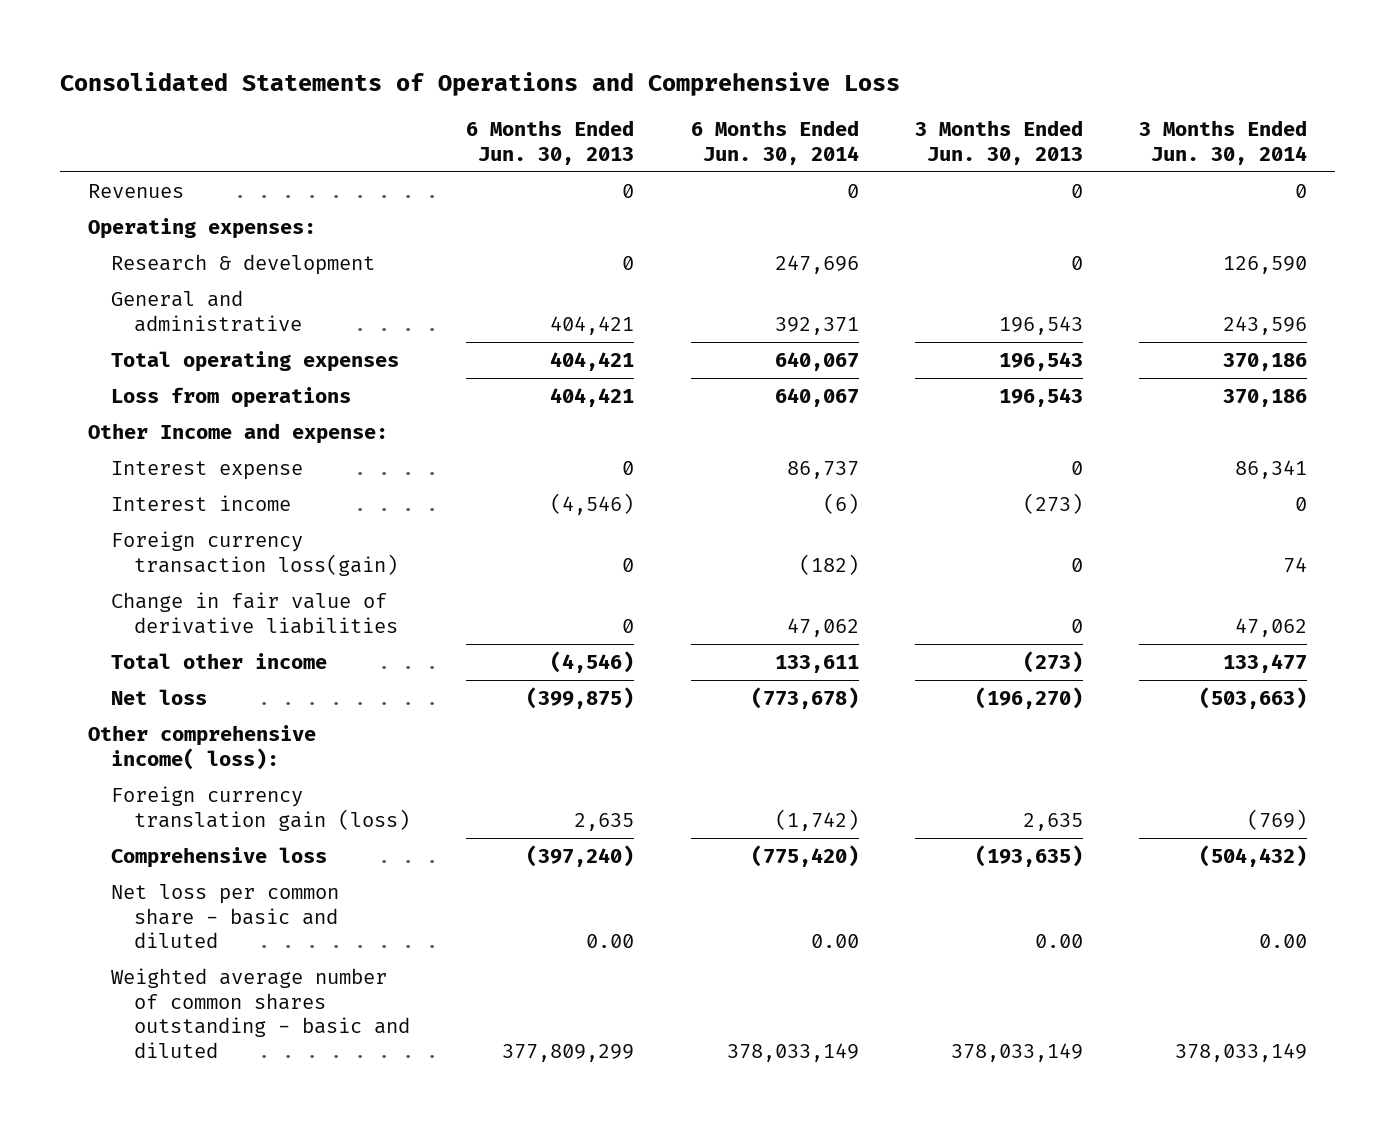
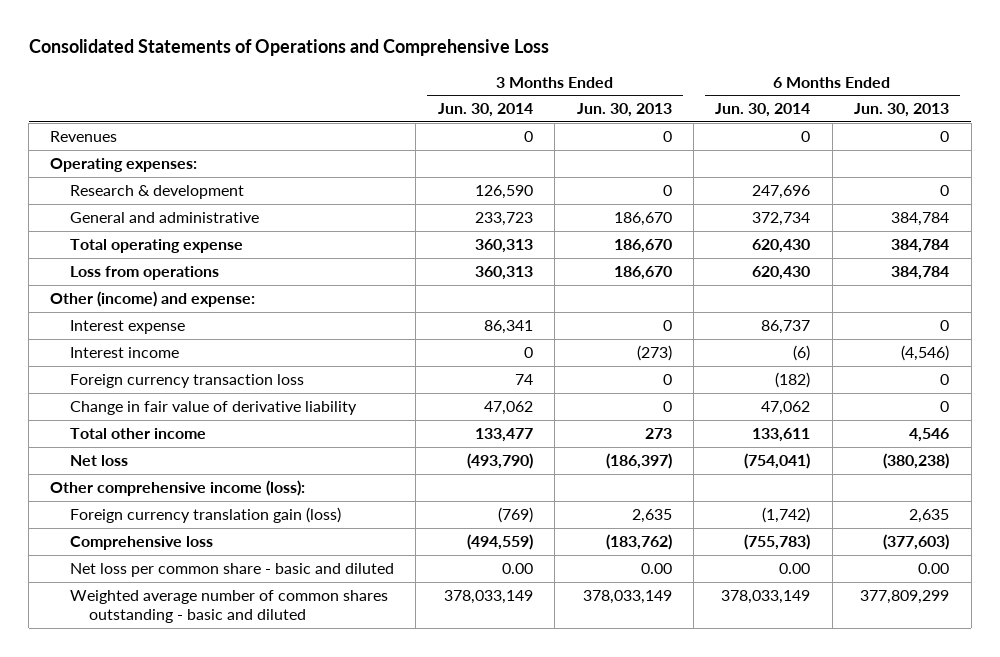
[550,315,635,335] 404,421 -> [891,211,950,226] 384,784
[774,316,859,335] 392,371 -> [752,211,811,226] 372,734
[998,315,1083,335] 196,543 -> [613,211,672,226] 186,670
[1223,315,1308,335] 243,596 -> [474,211,533,226] 233,723
[111,351,400,373] Total operating expenses -> [69,238,243,253] Total operating expense
[550,352,635,372] 404,421 -> [891,238,950,253] 384,784
[774,352,859,372] 640,067 -> [752,238,811,253] 620,430
[998,352,1083,372] 196,543 -> [613,238,672,253] 186,670
[1223,353,1308,372] 370,186 -> [474,238,533,253] 360,313
[550,388,635,408] 404,421 -> [891,265,950,280] 384,784
[774,388,859,408] 640,067 -> [752,265,811,280] 620,430
[998,388,1083,408] 196,543 -> [613,265,672,280] 186,670
[1223,389,1308,408] 370,186 -> [474,265,533,280] 360,313
[87,423,388,445] Other Income and expense: -> [50,290,256,307] Other (income) and expense:
[111,531,399,576] Foreign currency transaction loss(gain) -> [69,373,304,388] Foreign currency transaction loss
[111,592,399,634] Change in fair value of derivative liabilities -> [69,400,357,415] Change in fair value of derivative liability
[550,651,635,674] (4,546) -> [909,427,950,442] 4,546
[1022,651,1083,674] (273) -> [644,427,672,439] 273
[526,687,635,710] (399,875) -> [883,452,950,469] (380,238)
[750,687,859,710] (773,678) -> [744,452,811,469] (754,041)
[974,687,1083,710] (196,270) -> [605,452,672,469] (186,397)
[1199,687,1308,710] (503,663) -> [466,452,533,469] (493,790)
[87,725,316,770] Other comprehensive income( loss): -> [50,479,306,496] Other comprehensive income (loss):
[526,845,635,868] (397,240) -> [883,533,950,550] (377,603)
[750,845,859,868] (775,420) -> [744,533,811,550] (755,783)
[974,845,1083,868] (193,635) -> [605,533,672,550] (183,762)
[1199,845,1308,868] (504,432) -> [466,533,533,550] (494,559)

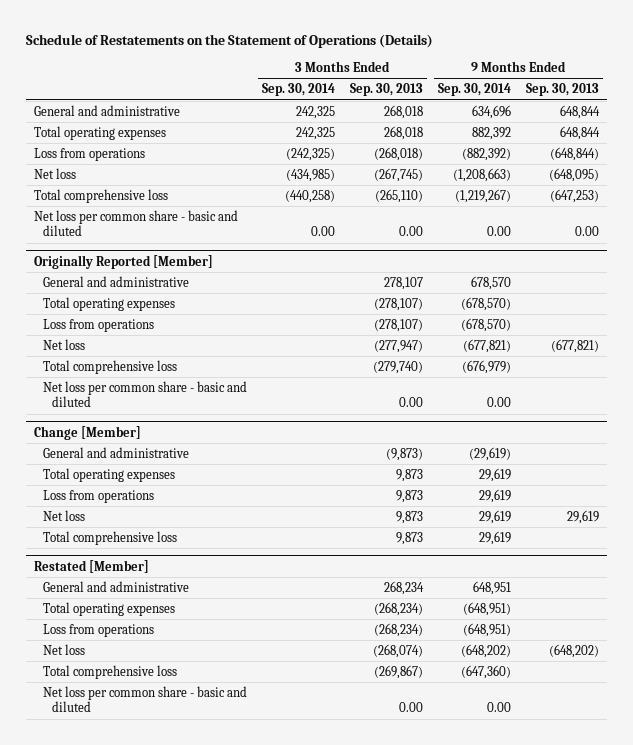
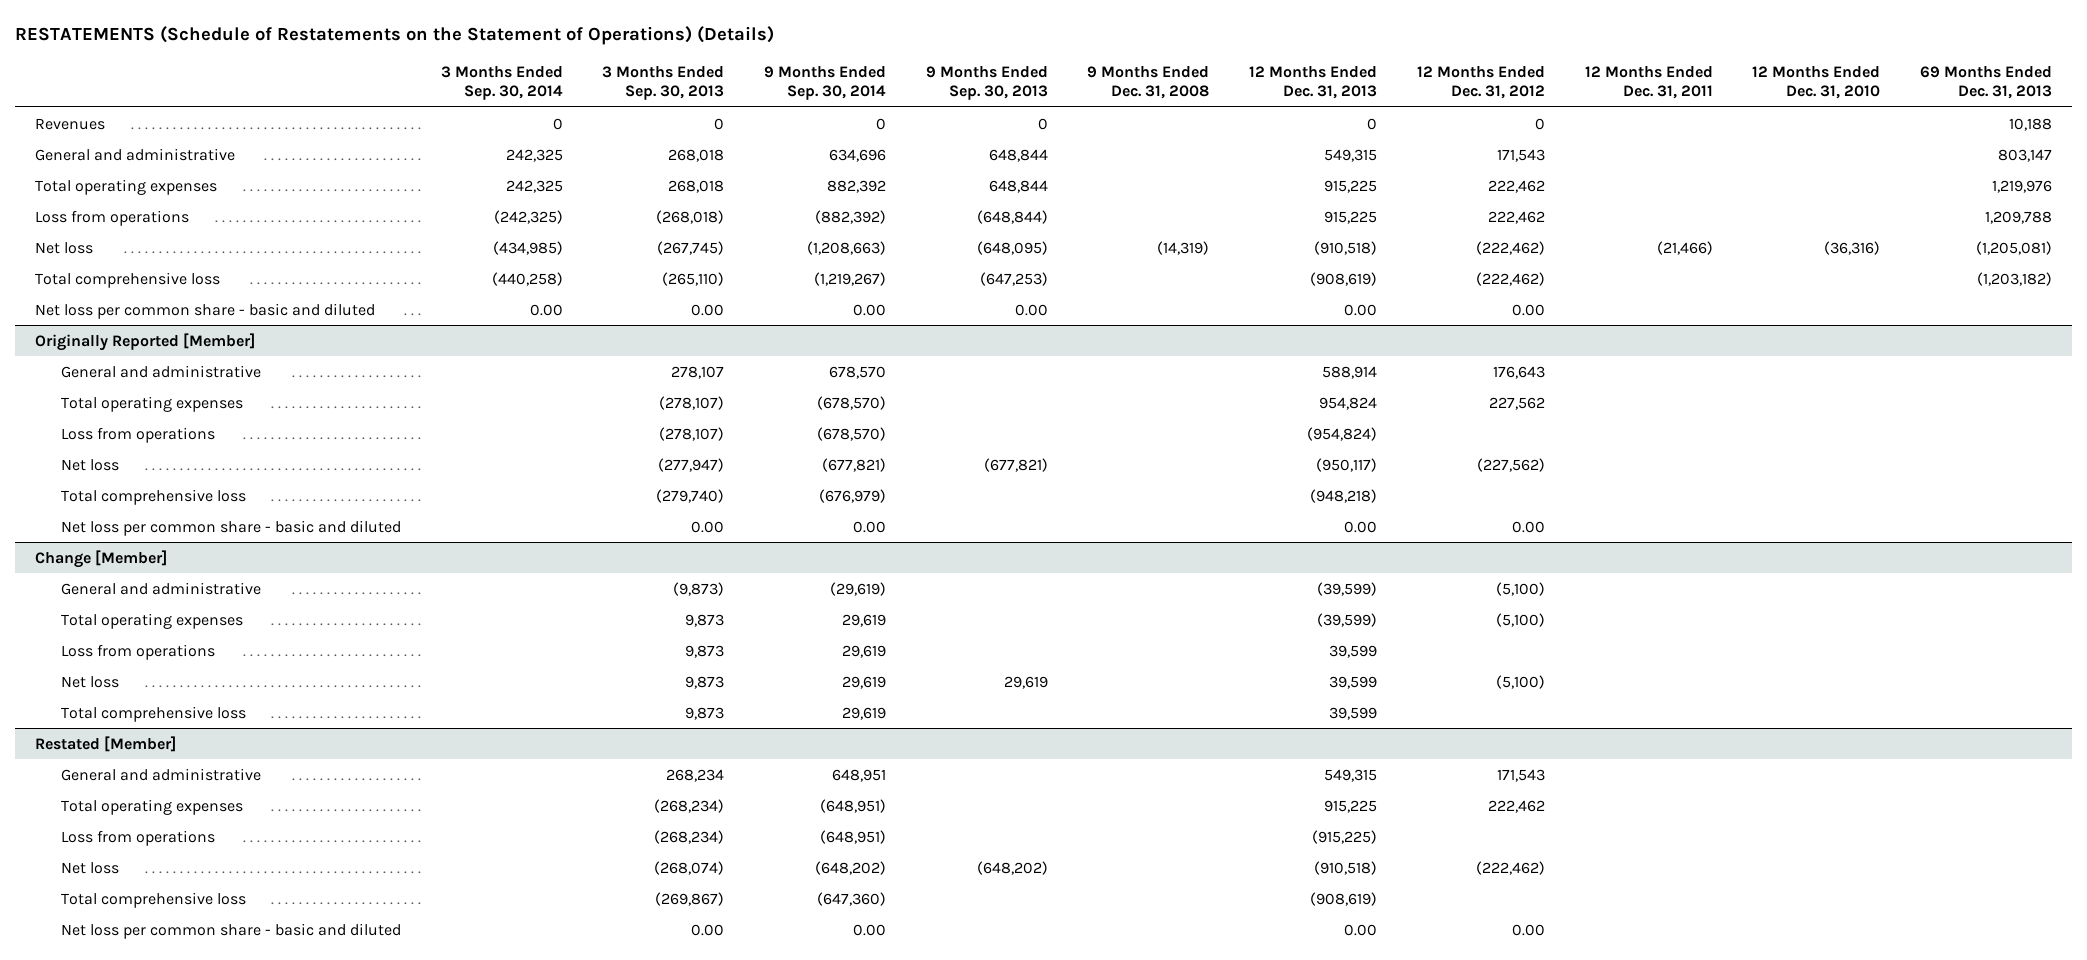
[26,34,434,49] Schedule of Restatements on the Statement of Operations (Details) -> [15,26,775,46] RESTATEMENTS (Schedule of Restatements on the Statement of Operations) (Details)
none -> [1087,66,1210,100] 9 Months Ended Dec. 31, 2008
none -> [1249,66,1378,100] 12 Months Ended Dec. 31, 2013
none -> [1416,66,1545,100] 12 Months Ended Dec. 31, 2012
none -> [1584,66,1713,100] 12 Months Ended Dec. 31, 2011
none -> [1752,66,1881,100] 12 Months Ended Dec. 31, 2010
none -> [1920,66,2053,100] 69 Months Ended Dec. 31, 2013
none -> [35,117,106,130] Revenues

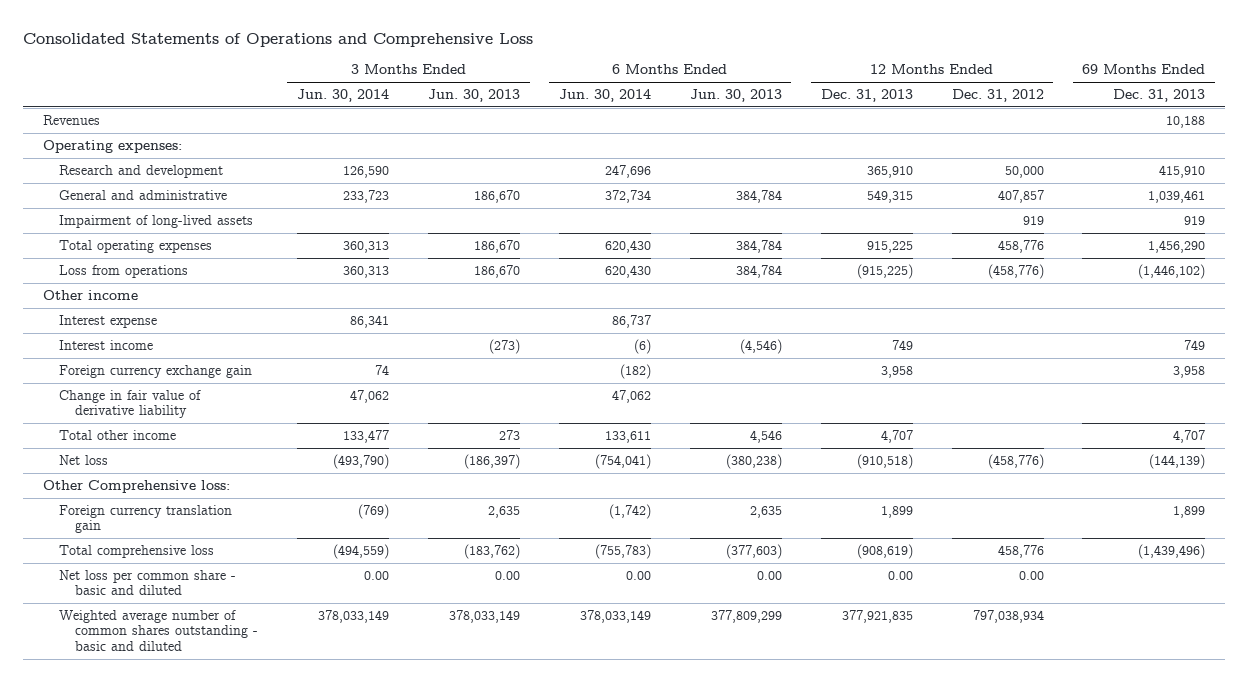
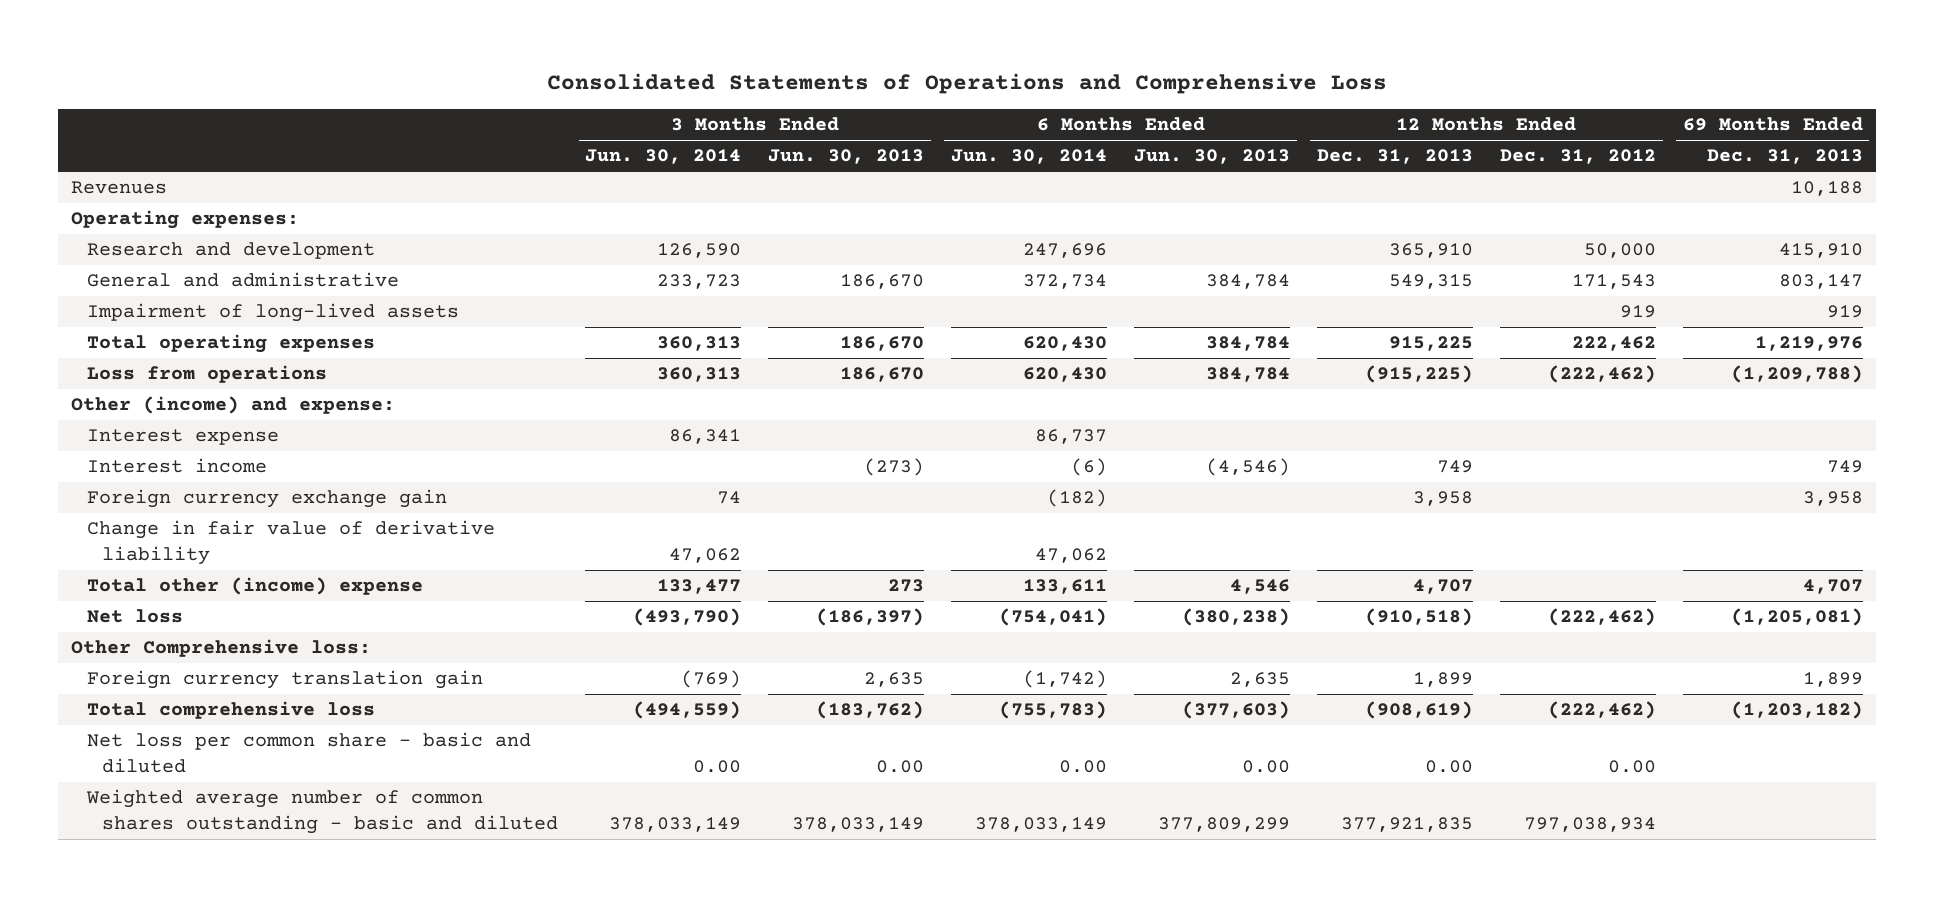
[997,189,1044,203] 407,857 -> [1571,274,1656,290] 171,543
[1148,189,1206,203] 1,039,461 -> [1778,274,1863,290] 803,147
[997,239,1044,253] 458,776 -> [1571,336,1656,352] 222,462
[1148,239,1206,253] 1,456,290 -> [1754,336,1863,352] 1,219,976
[987,263,1044,279] (458,776) -> [1547,365,1656,384] (222,462)
[1138,263,1206,279] (1,446,102) -> [1730,365,1863,384] (1,209,788)
[42,289,138,300] Other income -> [71,396,396,415] Other (income) and expense:
[59,429,177,440] Total other income -> [86,577,423,596] Total other (income) expense
[987,453,1044,469] (458,776) -> [1547,608,1656,627] (222,462)
[1149,453,1206,469] (144,139) -> [1730,608,1863,627] (1,205,081)
[997,544,1044,558] 458,776 -> [1547,701,1656,720] (222,462)
[1138,543,1206,559] (1,439,496) -> [1730,701,1863,720] (1,203,182)

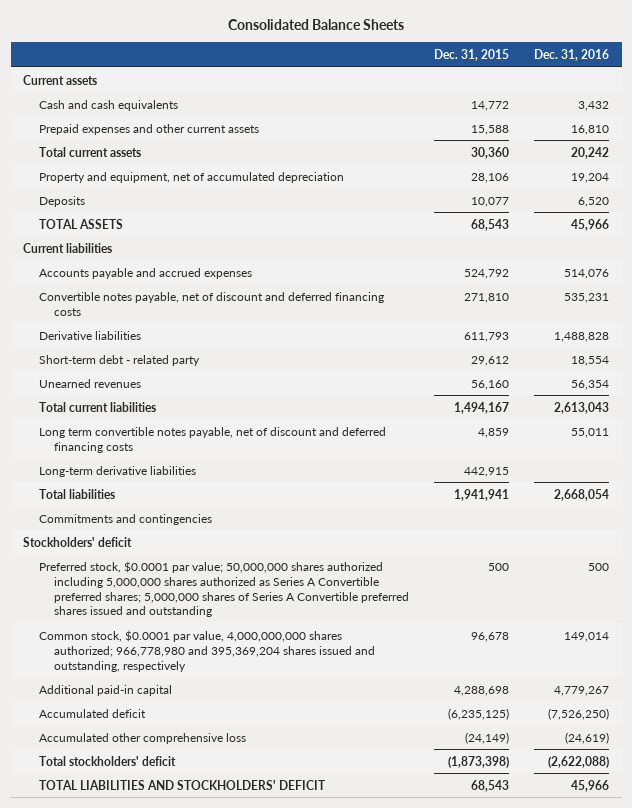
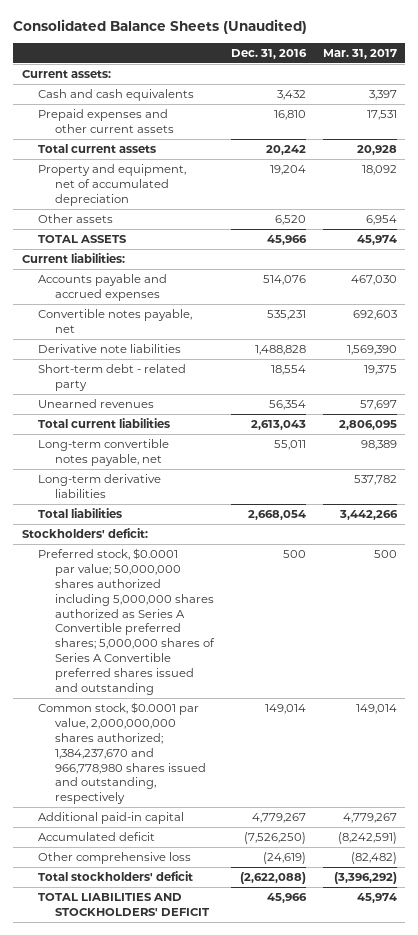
[228,18,405,30] Consolidated Balance Sheets -> [13,19,308,35] Consolidated Balance Sheets (Unaudited)
[434,48,510,61] Dec. 31, 2015 -> none
none -> [322,48,397,59] Mar. 31, 2017
[23,74,98,85] Current assets -> [21,70,111,79] Current assets:
[38,195,85,207] Deposits -> [38,214,114,224] Other assets
[23,242,113,253] Current liabilities -> [21,253,125,264] Current liabilities:
[38,291,384,316] Convertible notes payable, net of discount and deferred financing costs -> [38,309,193,334] Convertible notes payable, net
[38,330,141,340] Derivative liabilities -> [38,344,182,354] Derivative note liabilities
[38,426,386,453] Long term convertible notes payable, net of discount and deferred financing costs -> [38,439,170,467] Long-term convertible notes payable, net
[38,513,212,525] Commitments and contingencies -> none
[23,536,133,547] Stockholders' deficit -> [21,528,148,539] Stockholders' deficit:
[38,629,376,672] Common stock, $0.0001 par value, 4,000,000,000 shares authorized; 966,778,980 and 395,369,204 shares issued and outstanding, respectively -> [38,702,207,805] Common stock, $0.0001 par value, 2,000,000,000 shares authorized; 1,384,237,670 and 966,778,980 shares issued and outstanding, respectively
[38,732,246,744] Accumulated other comprehensive loss -> [38,852,192,865] Other comprehensive loss

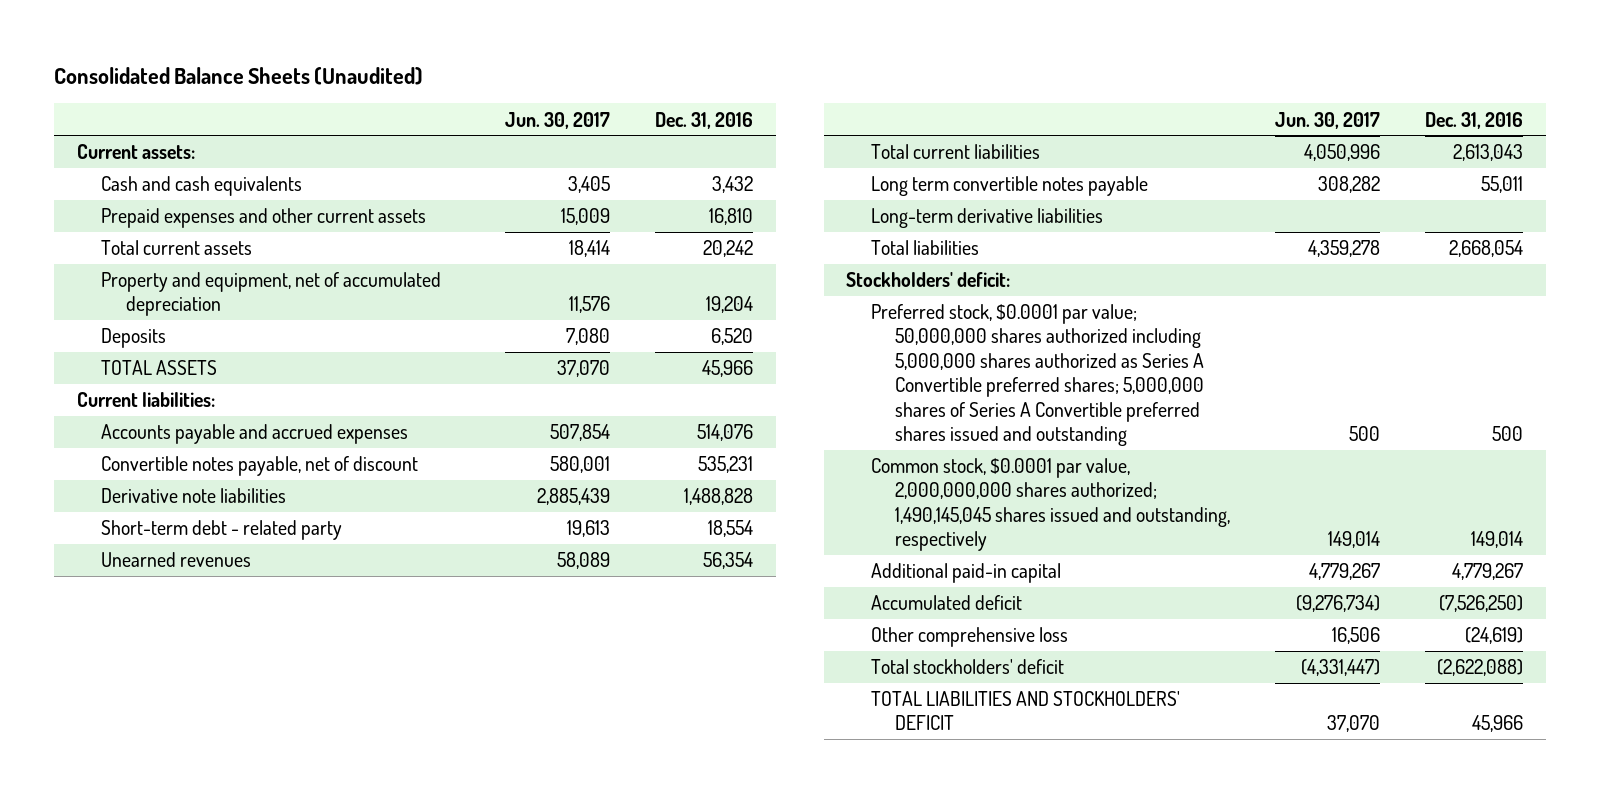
[322,48,397,59] Mar. 31, 2017 -> none
none -> [505,111,611,129] Jun. 30, 2017
[38,214,114,224] Other assets -> [101,328,167,349] Deposits
[38,309,193,334] Convertible notes payable, net -> [101,456,419,477] Convertible notes payable, net of discount
[38,439,170,467] Long-term convertible notes payable, net -> [870,176,1148,197] Long term convertible notes payable
[38,702,207,805] Common stock, $0.0001 par value, 2,000,000,000 shares authorized; 1,384,237,670 and 966,778,980 shares issued and outstanding, respectively -> [870,458,1231,552] Common stock, $0.0001 par value, 2,000,000,000 shares authorized; 1,490,145,045 shares issued and outstanding, respectively

